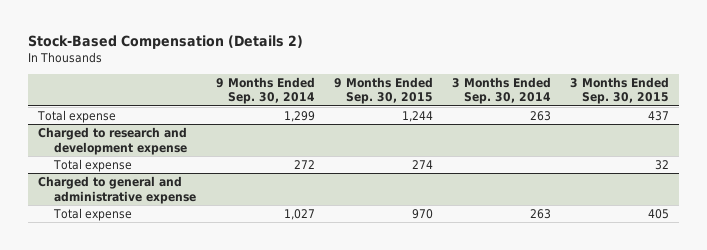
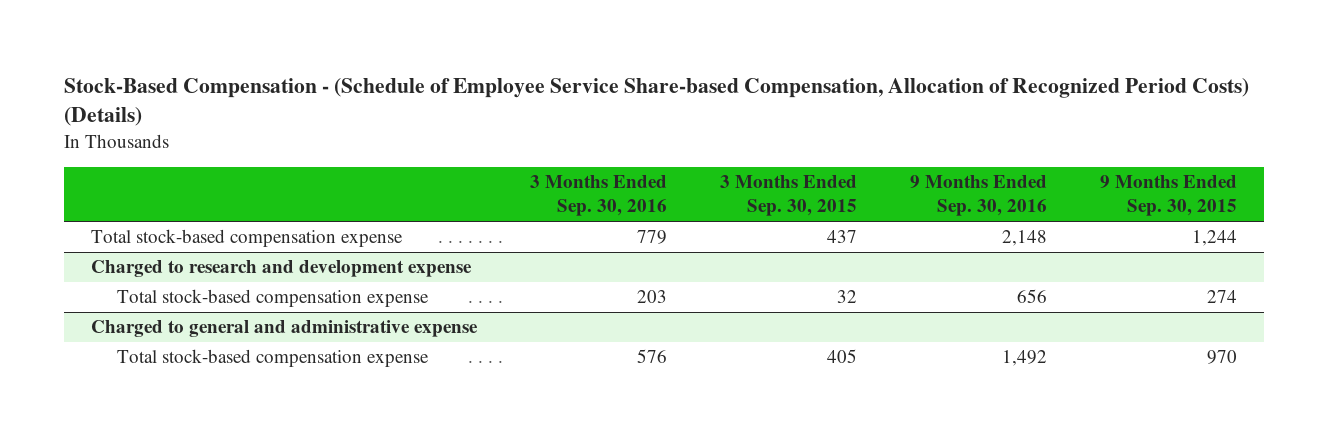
[28,35,304,50] Stock-Based Compensation (Details 2) -> [64,78,1250,127] Stock-Based Compensation - (Schedule of Employee Service Share-based Compensation, Allocation of Recognized Period Costs) (Details)
[215,76,315,105] 9 Months Ended Sep. 30, 2014 -> none
[451,76,551,105] 3 Months Ended Sep. 30, 2014 -> none
none -> [529,175,667,217] 3 Months Ended Sep. 30, 2016
none -> [910,175,1048,217] 9 Months Ended Sep. 30, 2016
[36,109,116,123] Total expense -> [90,229,403,248] Total stock-based compensation expense
[53,158,133,172] Total expense -> [116,289,429,308] Total stock-based compensation expense
[53,207,133,221] Total expense -> [116,349,429,368] Total stock-based compensation expense

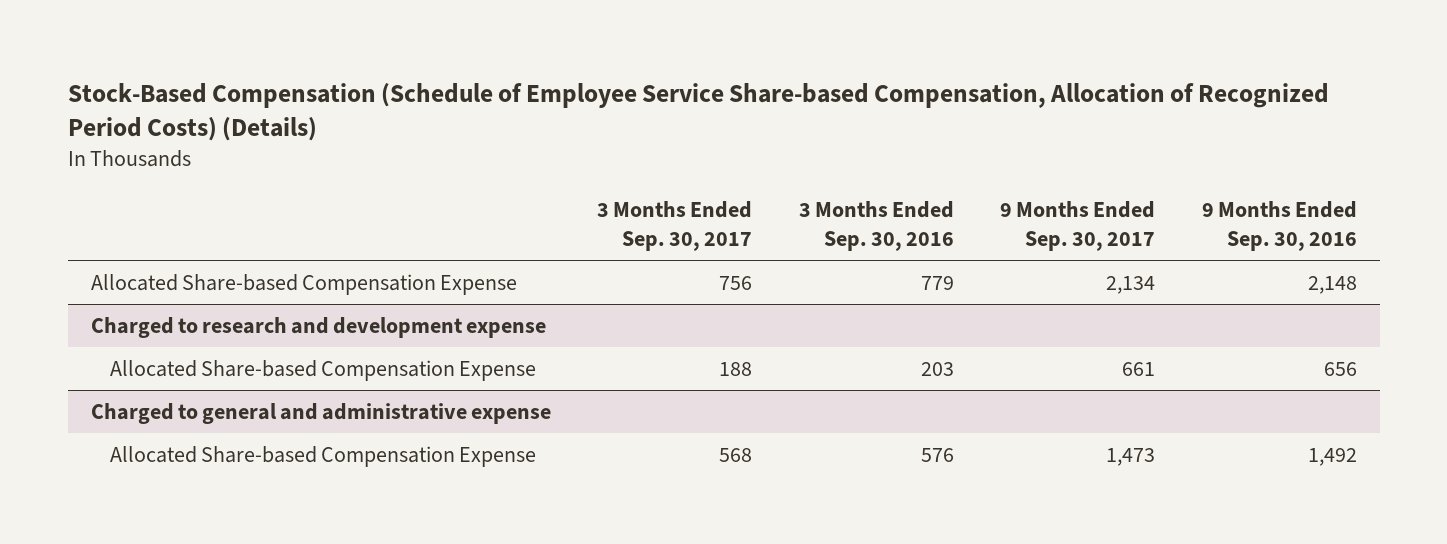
[64,78,1250,127] Stock-Based Compensation - (Schedule of Employee Service Share-based Compensation, Allocation of Recognized Period Costs) (Details) -> [67,83,1329,142] Stock-Based Compensation (Schedule of Employee Service Share-based Compensation, Allocation of Recognized Period Costs) (Details)
[720,175,858,217] 3 Months Ended Sep. 30, 2015 -> none
[1100,175,1238,217] 9 Months Ended Sep. 30, 2015 -> none
none -> [597,201,753,251] 3 Months Ended Sep. 30, 2017
none -> [1000,201,1156,251] 9 Months Ended Sep. 30, 2017
[90,229,403,248] Total stock-based compensation expense -> [90,274,517,296] Allocated Share-based Compensation Expense
[116,289,429,308] Total stock-based compensation expense -> [109,360,536,382] Allocated Share-based Compensation Expense
[116,349,429,368] Total stock-based compensation expense -> [109,446,536,468] Allocated Share-based Compensation Expense

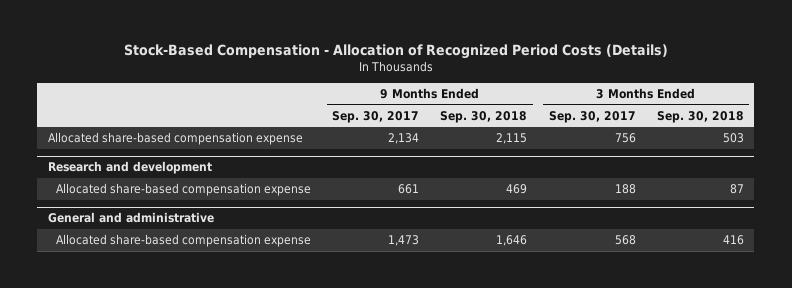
[67,83,1329,142] Stock-Based Compensation (Schedule of Employee Service Share-based Compensation, Allocation of Recognized Period Costs) (Details) -> [123,44,668,60] Stock-Based Compensation - Allocation of Recognized Period Costs (Details)
[798,201,954,251] 3 Months Ended Sep. 30, 2016 -> none
[1201,201,1357,251] 9 Months Ended Sep. 30, 2016 -> none
none -> [440,110,528,123] Sep. 30, 2018
none -> [656,110,744,123] Sep. 30, 2018
[90,274,517,296] Allocated Share-based Compensation Expense -> [48,132,304,146] Allocated share-based compensation expense
[90,317,546,339] Charged to research and development expense -> [48,161,213,175] Research and development
[109,360,536,382] Allocated Share-based Compensation Expense -> [56,183,312,197] Allocated share-based compensation expense
[90,403,551,425] Charged to general and administrative expense -> [48,212,215,224] General and administrative
[109,446,536,468] Allocated Share-based Compensation Expense -> [56,234,312,248] Allocated share-based compensation expense

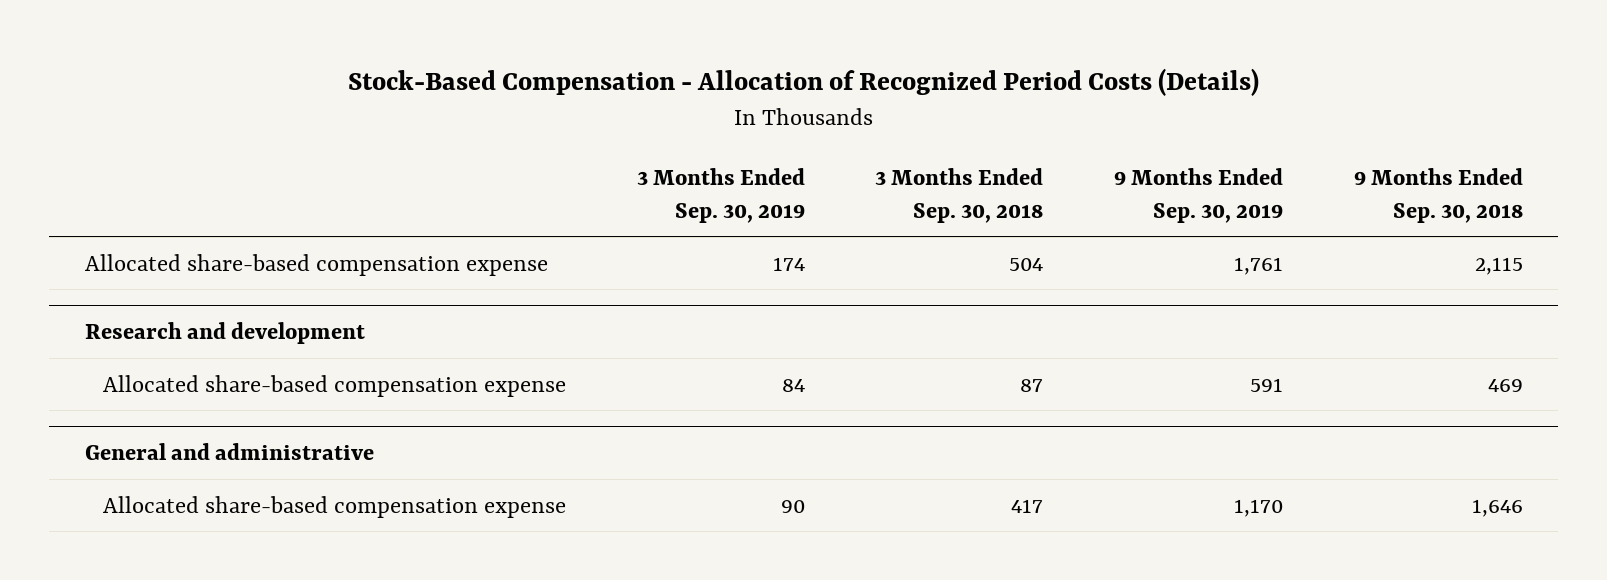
[332,110,420,123] Sep. 30, 2017 -> none
[548,110,636,123] Sep. 30, 2017 -> none
none -> [636,167,805,223] 3 Months Ended Sep. 30, 2019
none -> [1114,167,1284,223] 9 Months Ended Sep. 30, 2019
[722,133,744,144] 503 -> [1009,257,1044,271] 504
[722,235,744,246] 416 -> [1011,498,1044,513] 417

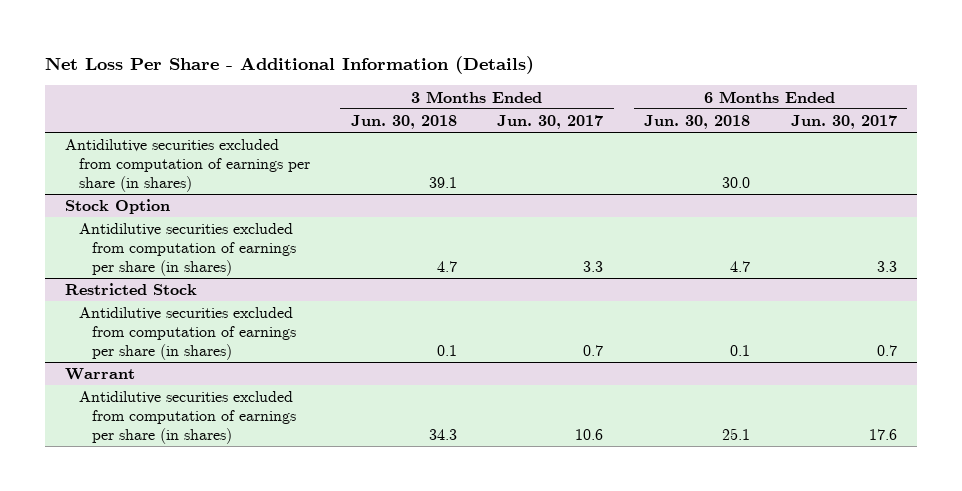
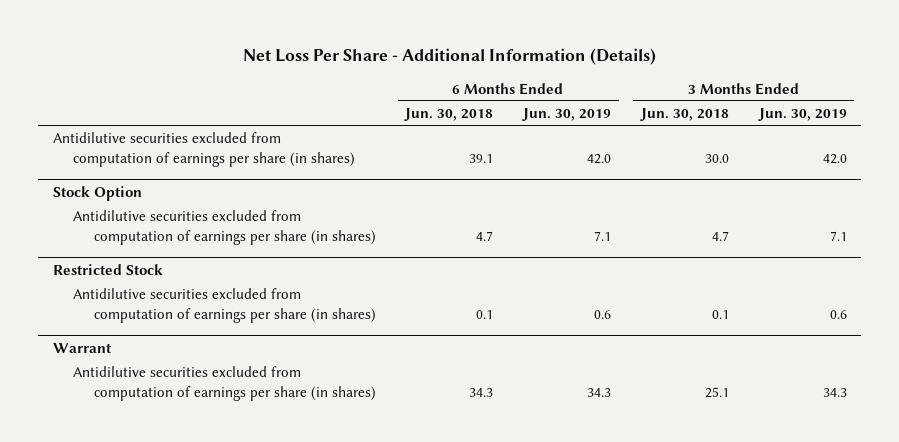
[497,114,604,129] Jun. 30, 2017 -> none
[790,114,897,129] Jun. 30, 2017 -> none
none -> [522,107,612,121] Jun. 30, 2019
none -> [757,107,847,121] Jun. 30, 2019
[428,177,457,189] 39.1 -> [704,153,729,163] 30.0
[722,177,751,189] 30.0 -> [469,153,494,163] 39.1
[428,429,457,441] 34.3 -> [704,386,729,398] 25.1
[722,428,751,441] 25.1 -> [469,387,494,397] 34.3

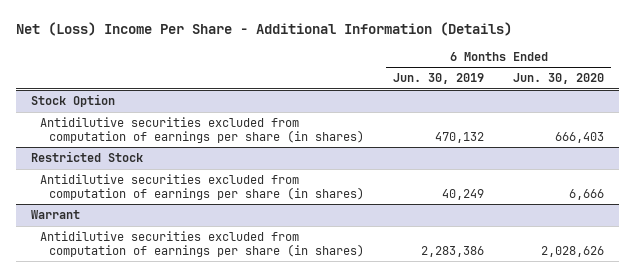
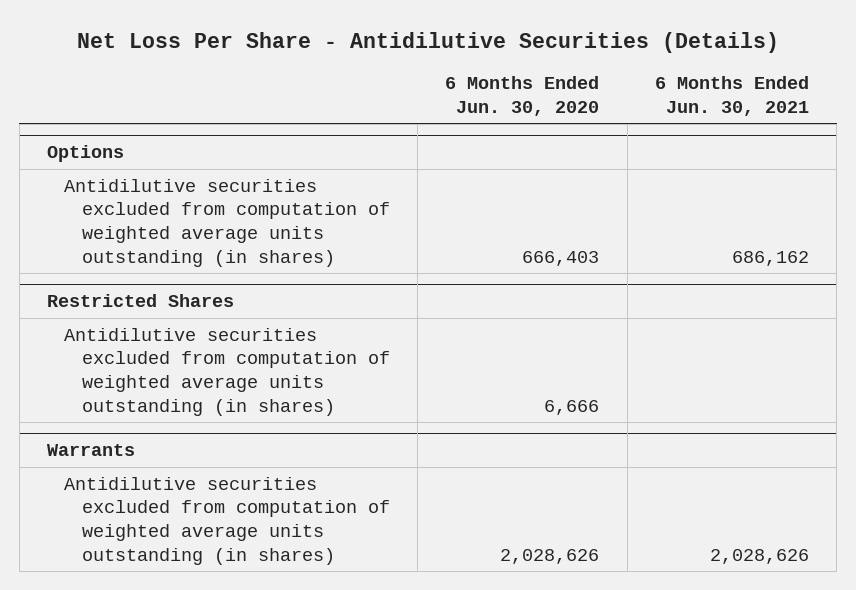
[16,22,513,37] Net (Loss) Income Per Share - Additional Information (Details) -> [76,31,779,53] Net Loss Per Share - Antidilutive Securities (Details)
[393,73,485,85] Jun. 30, 2019 -> none
none -> [654,76,809,116] 6 Months Ended Jun. 30, 2021
[30,94,115,108] Stock Option -> [46,145,124,163] Options
[39,117,365,143] Antidilutive securities excluded from computation of earnings per share (in shares) -> [64,178,390,267] Antidilutive securities excluded from computation of weighted average units outstanding (in shares)
[30,151,143,163] Restricted Stock -> [46,294,234,308] Restricted Shares
[39,174,365,200] Antidilutive securities excluded from computation of earnings per share (in shares) -> [64,327,390,416] Antidilutive securities excluded from computation of weighted average units outstanding (in shares)
[30,210,80,220] Warrant -> [46,444,135,457] Warrants
[39,231,365,257] Antidilutive securities excluded from computation of earnings per share (in shares) -> [64,476,390,565] Antidilutive securities excluded from computation of weighted average units outstanding (in shares)

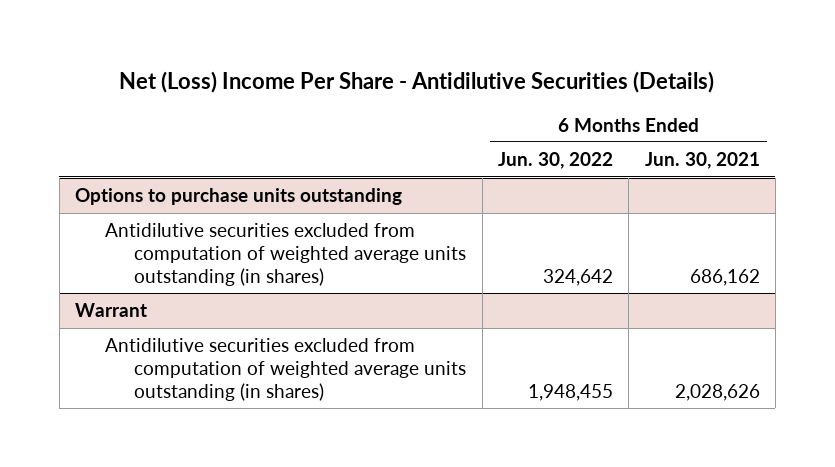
[76,31,779,53] Net Loss Per Share - Antidilutive Securities (Details) -> [119,70,715,93] Net (Loss) Income Per Share - Antidilutive Securities (Details)
[445,76,600,116] 6 Months Ended Jun. 30, 2020 -> none
none -> [497,152,613,170] Jun. 30, 2022
[46,145,124,163] Options -> [74,188,402,206] Options to purchase units outstanding
[46,294,234,308] Restricted Shares -> none
[64,327,390,416] Antidilutive securities excluded from computation of weighted average units outstanding (in shares) -> none
[46,444,135,457] Warrants -> [74,303,147,318] Warrant

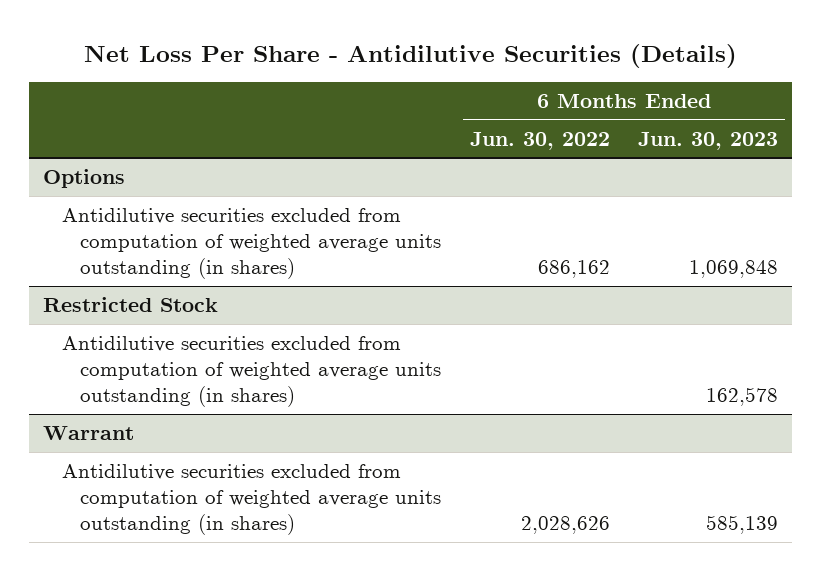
[119,70,715,93] Net (Loss) Income Per Share - Antidilutive Securities (Details) -> [83,43,737,68] Net Loss Per Share - Antidilutive Securities (Details)
[644,152,760,170] Jun. 30, 2021 -> none
none -> [638,131,779,150] Jun. 30, 2023
[74,188,402,206] Options to purchase units outstanding -> [43,168,126,188] Options
[542,268,613,286] 324,642 -> [537,260,610,279] 686,162
none -> [43,296,219,312] Restricted Stock
none -> [61,335,442,408] Antidilutive securities excluded from computation of weighted average units outstanding (in shares)
[527,383,613,401] 1,948,455 -> [520,516,610,535] 2,028,626

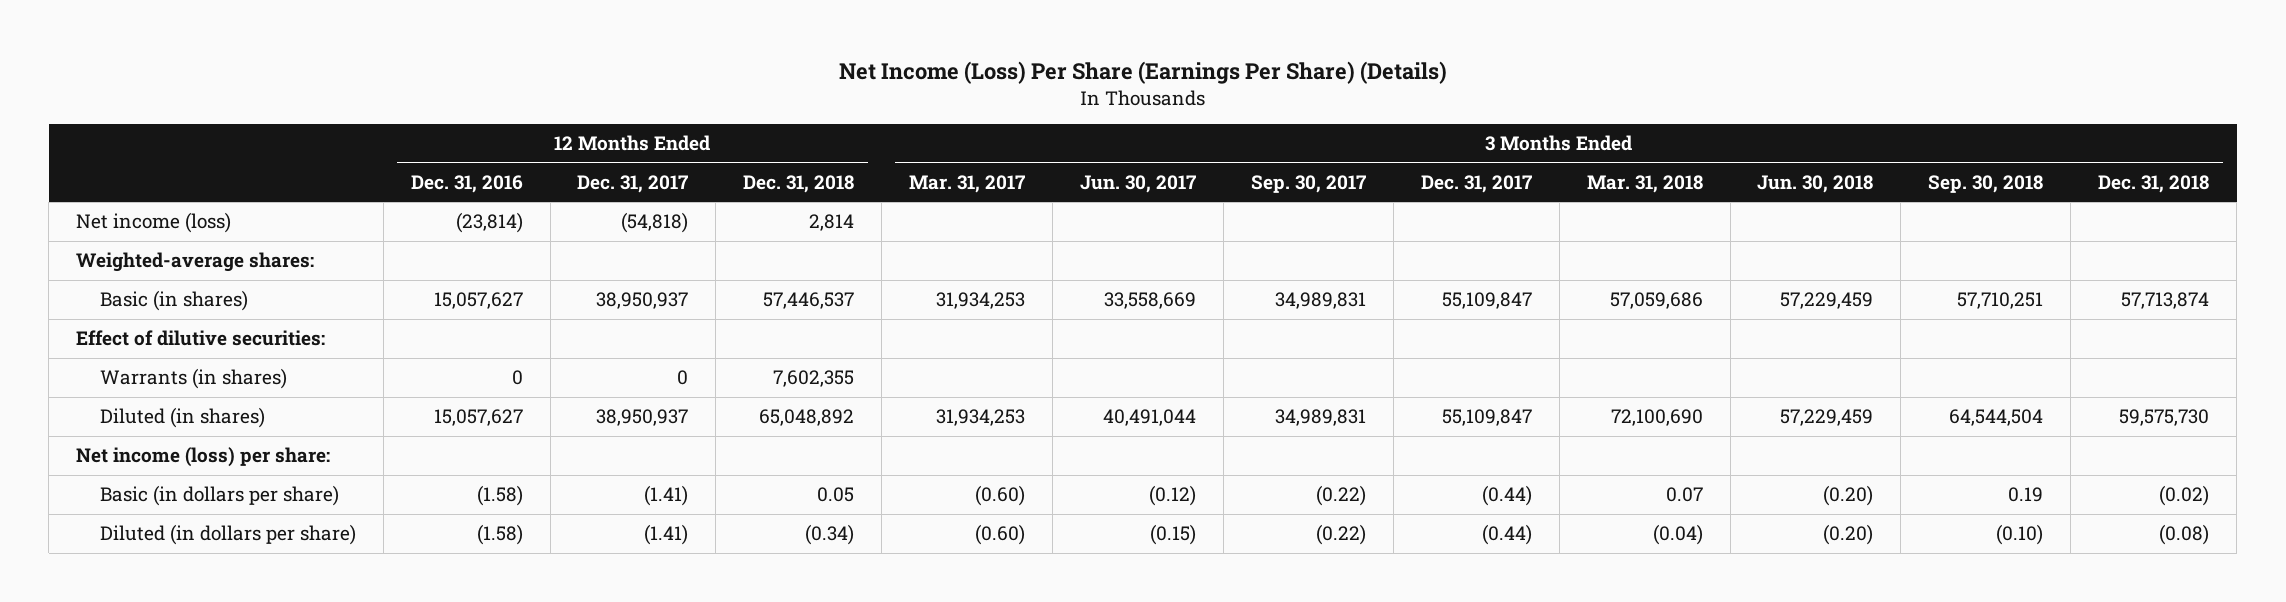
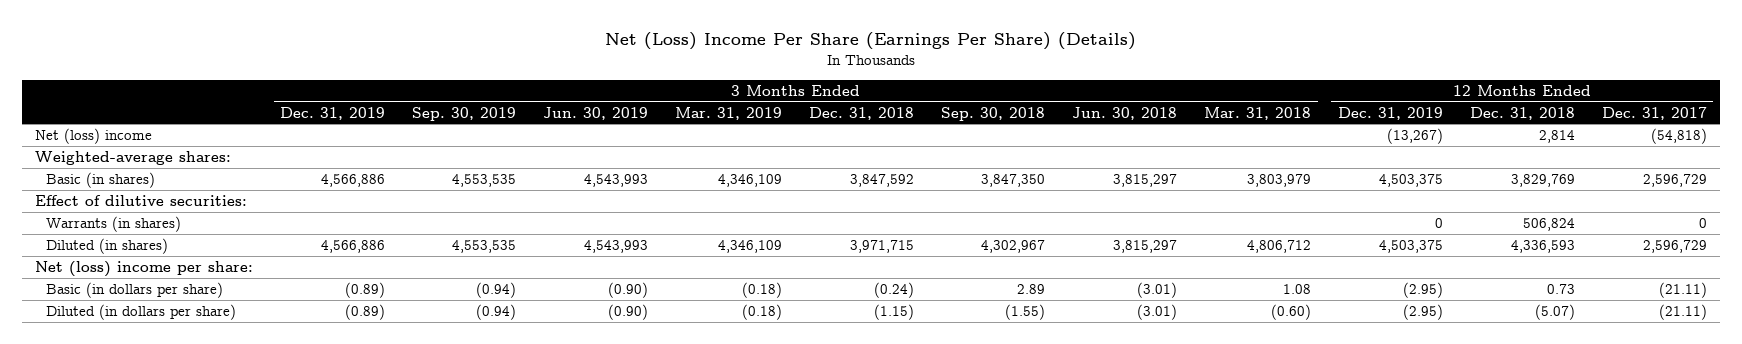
[838,60,1447,84] Net Income (Loss) Per Share (Earnings Per Share) (Details) -> [604,32,1136,51] Net (Loss) Income Per Share (Earnings Per Share) (Details)
[410,174,523,193] Dec. 31, 2016 -> none
[909,174,1026,193] Mar. 31, 2017 -> none
[1080,174,1197,193] Jun. 30, 2017 -> none
[1250,174,1366,193] Sep. 30, 2017 -> none
[1420,174,1532,193] Dec. 31, 2017 -> none
none -> [280,106,386,120] Dec. 31, 2019
none -> [412,106,517,121] Sep. 30, 2019
none -> [543,106,649,120] Jun. 30, 2019
none -> [675,106,783,120] Mar. 31, 2019
none -> [1337,106,1443,120] Dec. 31, 2019
[76,212,232,234] Net income (loss) -> [35,127,153,144] Net (loss) income
[596,292,689,310] 38,950,937 -> [1642,173,1707,187] 2,596,729
[763,292,855,310] 57,446,537 -> [1510,173,1575,187] 3,829,769
[1609,292,1703,310] 57,059,686 -> [1246,173,1311,187] 3,803,979
[1780,292,1874,310] 57,229,459 -> [1112,173,1177,187] 3,815,297
[1957,292,2044,310] 57,710,251 -> [980,173,1045,187] 3,847,350
[2121,292,2210,310] 57,713,874 -> [850,173,915,187] 3,847,592
[773,370,855,388] 7,602,355 -> [1522,217,1575,231] 506,824
[596,409,689,427] 38,950,937 -> [1642,239,1707,253] 2,596,729
[759,409,855,427] 65,048,892 -> [1510,239,1575,253] 4,336,593
[1610,409,1703,427] 72,100,690 -> [1246,239,1311,253] 4,806,712
[1780,409,1874,427] 57,229,459 -> [1112,239,1177,253] 3,815,297
[1949,409,2044,427] 64,544,504 -> [980,239,1045,253] 4,302,967
[2119,409,2210,427] 59,575,730 -> [850,239,915,253] 3,971,715
[76,447,331,468] Net income (loss) per share: -> [35,260,254,277] Net (loss) income per share:
[644,485,689,507] (1.41) -> [1658,281,1707,298] (21.11)
[817,487,855,503] 0.05 -> [1546,283,1575,294] 0.73
[1665,487,1703,503] 0.07 -> [1282,283,1311,294] 1.08
[1823,485,1874,507] (0.20) -> [1136,281,1177,298] (3.01)
[2008,487,2044,503] 0.19 -> [1016,283,1045,294] 2.89
[2159,485,2210,507] (0.02) -> [874,281,915,298] (0.24)
[644,524,689,546] (1.41) -> [1658,303,1707,320] (21.11)
[805,524,855,546] (0.34) -> [1534,303,1575,320] (5.07)
[1652,524,1703,546] (0.04) -> [1270,303,1311,320] (0.60)
[1823,524,1874,546] (0.20) -> [1136,303,1177,320] (3.01)
[1996,524,2044,546] (0.10) -> [1004,303,1045,320] (1.55)
[2159,524,2210,546] (0.08) -> [874,303,915,320] (1.15)

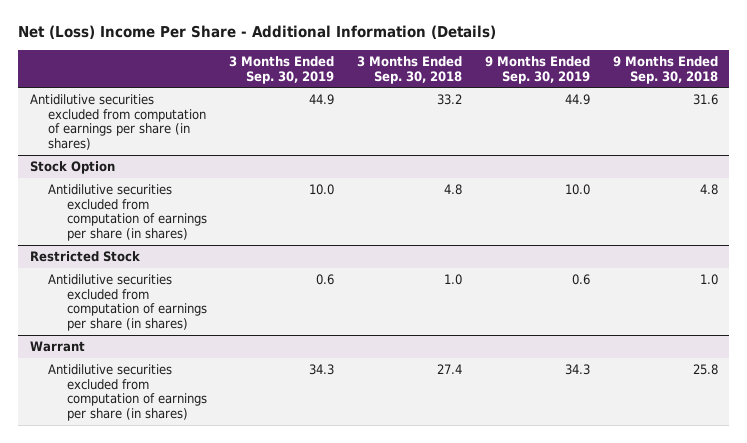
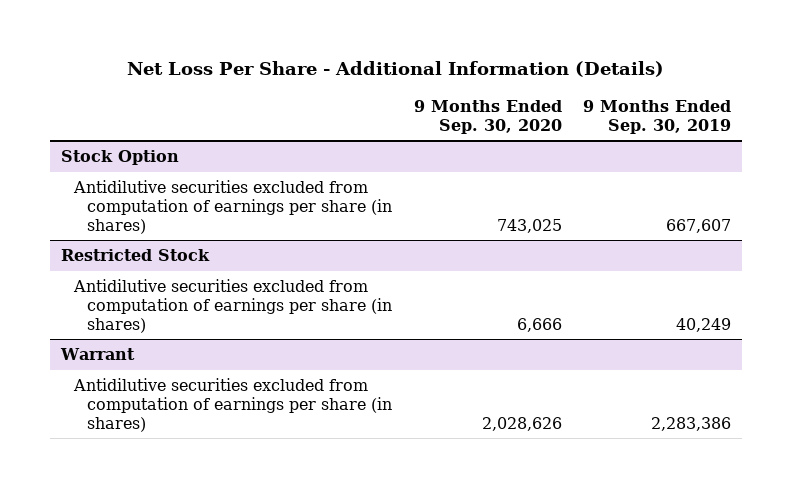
[18,25,497,40] Net (Loss) Income Per Share - Additional Information (Details) -> [127,60,665,77] Net Loss Per Share - Additional Information (Details)
[229,55,335,84] 3 Months Ended Sep. 30, 2019 -> none
[357,55,463,84] 3 Months Ended Sep. 30, 2018 -> none
[612,55,718,84] 9 Months Ended Sep. 30, 2018 -> none
none -> [413,99,562,134] 9 Months Ended Sep. 30, 2020
[29,93,207,151] Antidilutive securities excluded from computation of earnings per share (in shares) -> none
[565,183,591,195] 10.0 -> [666,218,732,233] 667,607
[572,273,591,285] 0.6 -> [676,317,732,332] 40,249
[565,363,591,375] 34.3 -> [651,416,732,431] 2,283,386

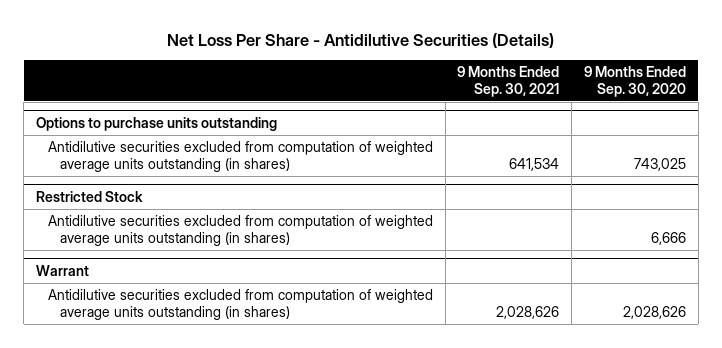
[127,60,665,77] Net Loss Per Share - Additional Information (Details) -> [166,32,554,48] Net Loss Per Share - Antidilutive Securities (Details)
[583,99,732,134] 9 Months Ended Sep. 30, 2019 -> none
none -> [457,66,560,97] 9 Months Ended Sep. 30, 2021
[61,150,180,166] Stock Option -> [35,116,277,131] Options to purchase units outstanding
[72,180,392,234] Antidilutive securities excluded from computation of earnings per share (in shares) -> [47,141,433,173] Antidilutive securities excluded from computation of weighted average units outstanding (in shares)
[72,279,392,333] Antidilutive securities excluded from computation of earnings per share (in shares) -> [47,215,433,247] Antidilutive securities excluded from computation of weighted average units outstanding (in shares)
[72,378,392,432] Antidilutive securities excluded from computation of earnings per share (in shares) -> [47,289,433,321] Antidilutive securities excluded from computation of weighted average units outstanding (in shares)

